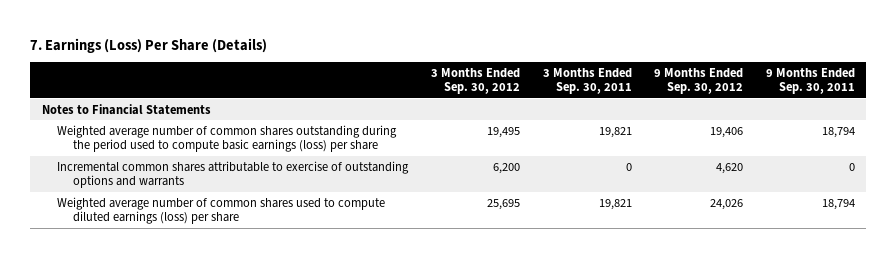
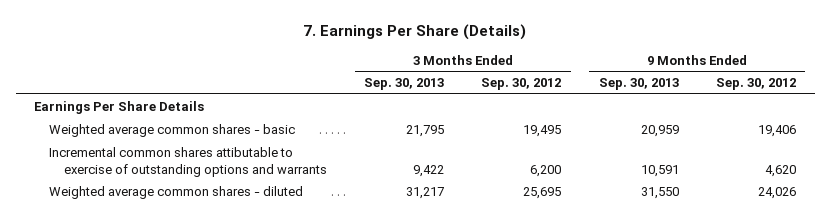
[30,37,268,53] 7. Earnings (Loss) Per Share (Details) -> [303,23,527,40] 7. Earnings Per Share (Details)
[542,67,632,95] 3 Months Ended Sep. 30, 2011 -> none
[765,67,855,95] 9 Months Ended Sep. 30, 2011 -> none
none -> [364,78,445,91] Sep. 30, 2013
none -> [598,78,679,91] Sep. 30, 2013
[41,103,211,115] Notes to Financial Statements -> none
none -> [34,100,205,114] Earnings Per Share Details
[57,124,398,153] Weighted average number of common shares outstanding during the period used to compute basic earnings (loss) per share -> [49,123,296,137] Weighted average common shares - basic
[57,160,410,189] Incremental common shares attributable to exercise of outstanding options and warrants -> [49,146,328,177] Incremental common shares attibutable to exercise of outstanding options and warrants
[57,196,386,225] Weighted average number of common shares used to compute diluted earnings (loss) per share -> [49,185,304,199] Weighted average common shares - diluted

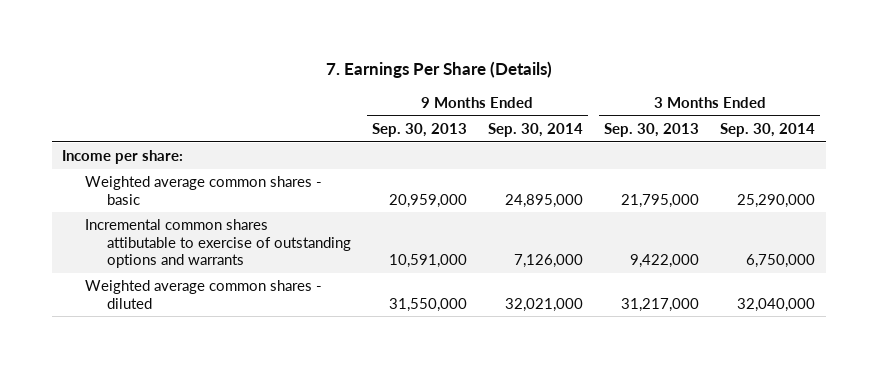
[481,78,562,91] Sep. 30, 2012 -> none
[715,78,796,91] Sep. 30, 2012 -> none
none -> [488,122,584,137] Sep. 30, 2014
none -> [720,122,816,137] Sep. 30, 2014
[34,100,205,114] Earnings Per Share Details -> none
none -> [62,150,184,165] Income per share:
[406,124,445,137] 21,795 -> [621,193,700,208] 21,795,000
[640,124,679,137] 20,959 -> [388,193,467,208] 20,959,000
[413,164,445,177] 9,422 -> [630,253,700,268] 9,422,000
[640,164,679,177] 10,591 -> [388,253,467,268] 10,591,000
[406,186,445,199] 31,217 -> [621,297,700,312] 31,217,000
[640,186,679,199] 31,550 -> [388,297,467,312] 31,550,000

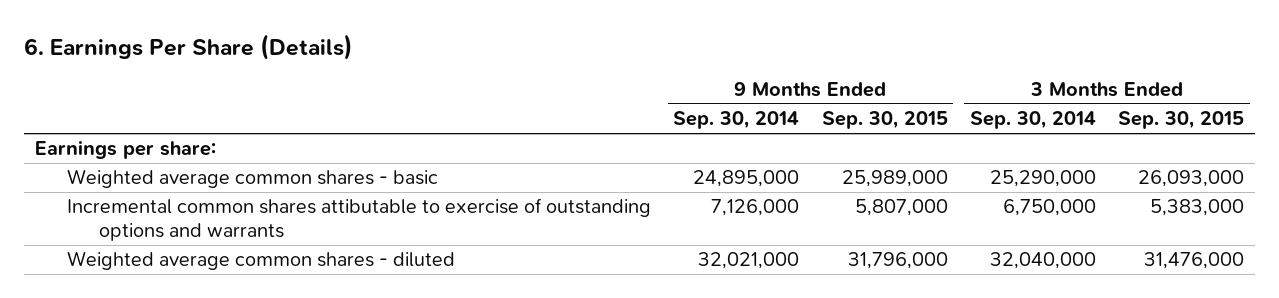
[325,60,552,78] 7. Earnings Per Share (Details) -> [24,33,354,60] 6. Earnings Per Share (Details)
[371,122,467,137] Sep. 30, 2013 -> none
[604,122,700,137] Sep. 30, 2013 -> none
none -> [821,111,948,130] Sep. 30, 2015
none -> [1118,111,1245,130] Sep. 30, 2015
[62,150,184,165] Income per share: -> [35,140,217,160] Earnings per share:

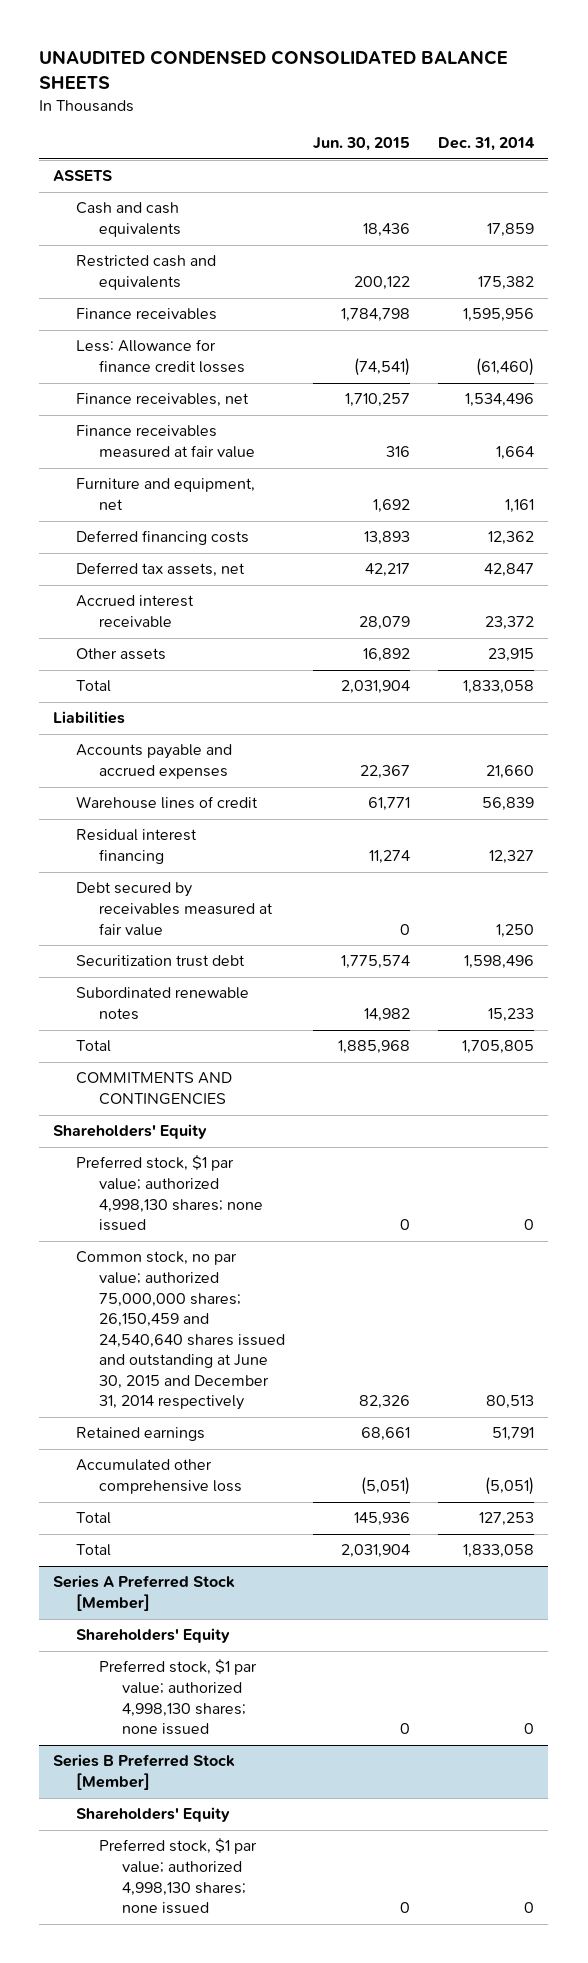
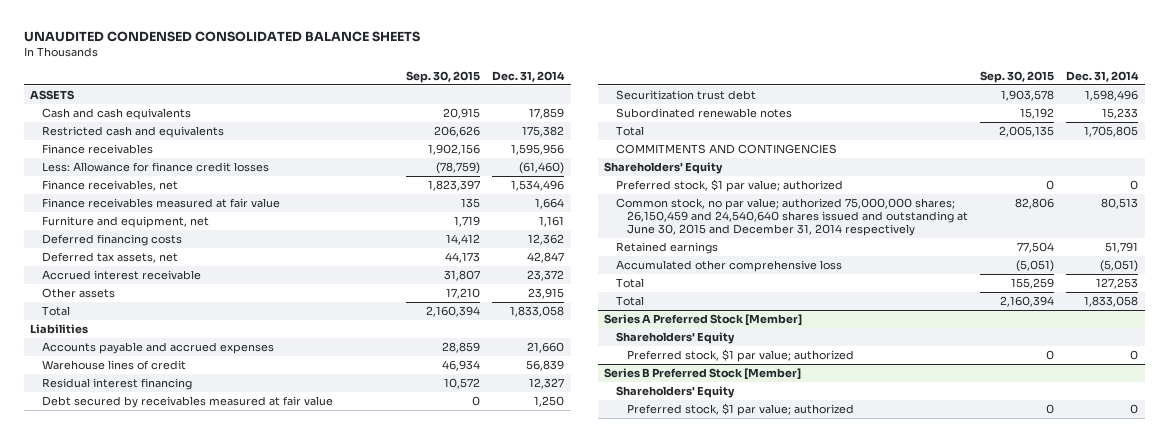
[313,137,411,152] Jun. 30, 2015 -> none
none -> [406,71,481,84] Sep. 30, 2015
[76,1155,263,1232] Preferred stock, $1 par value; authorized 4,998,130 shares; none issued -> [615,178,843,192] Preferred stock, $1 par value; authorized
[98,1659,257,1736] Preferred stock, $1 par value; authorized 4,998,130 shares; none issued -> [626,348,854,362] Preferred stock, $1 par value; authorized
[98,1838,257,1915] Preferred stock, $1 par value; authorized 4,998,130 shares; none issued -> [626,402,854,416] Preferred stock, $1 par value; authorized

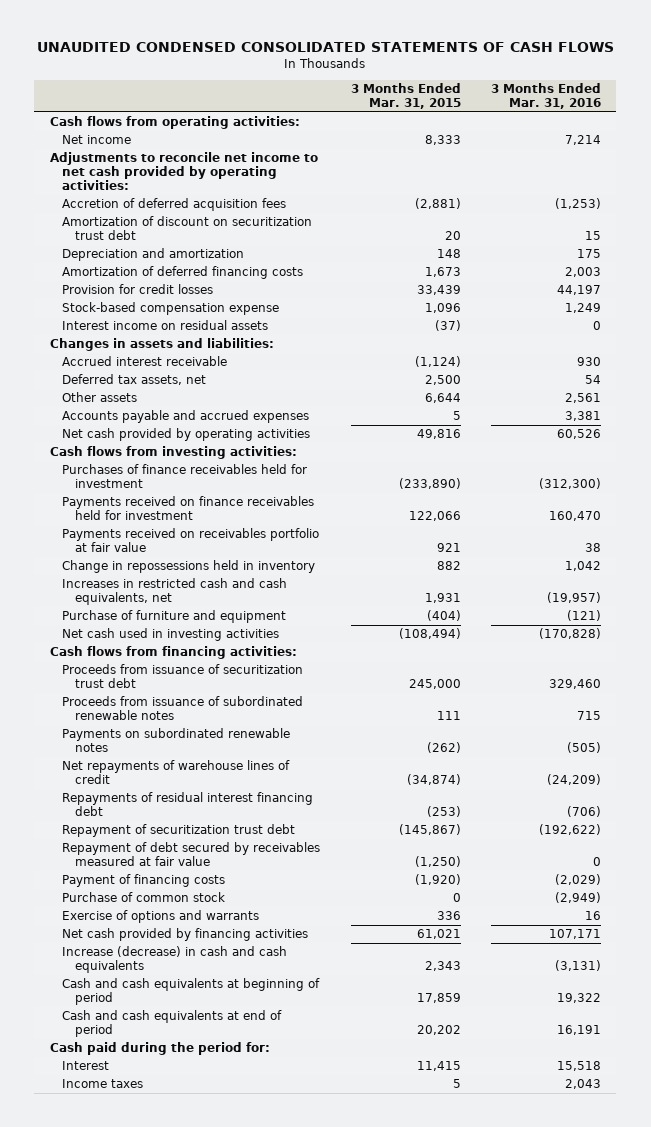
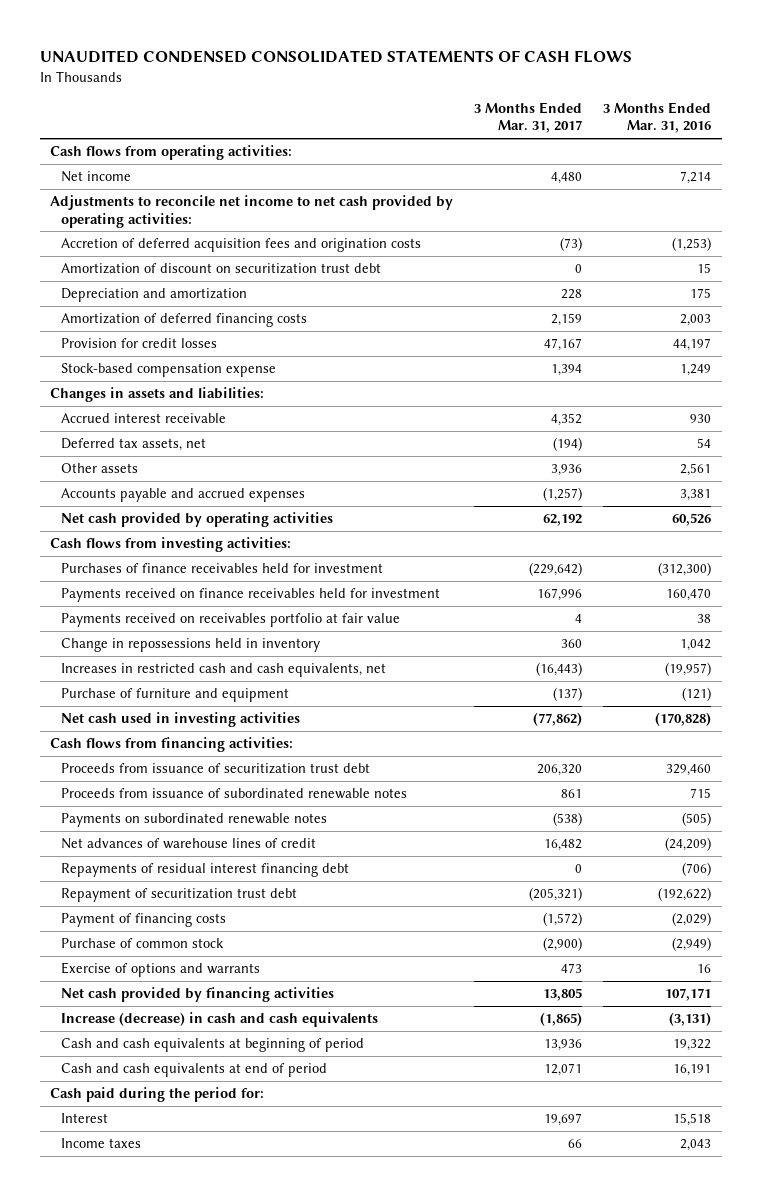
[350,83,461,110] 3 Months Ended Mar. 31, 2015 -> none
none -> [474,102,583,134] 3 Months Ended Mar. 31, 2017
[62,198,287,212] Accretion of deferred acquisition fees -> [60,238,421,253] Accretion of deferred acquisition fees and origination costs
[62,320,269,331] Interest income on residual assets -> none
[62,760,291,785] Net repayments of warehouse lines of credit -> [60,838,316,850] Net advances of warehouse lines of credit
[62,842,321,867] Repayment of debt secured by receivables measured at fair value -> none

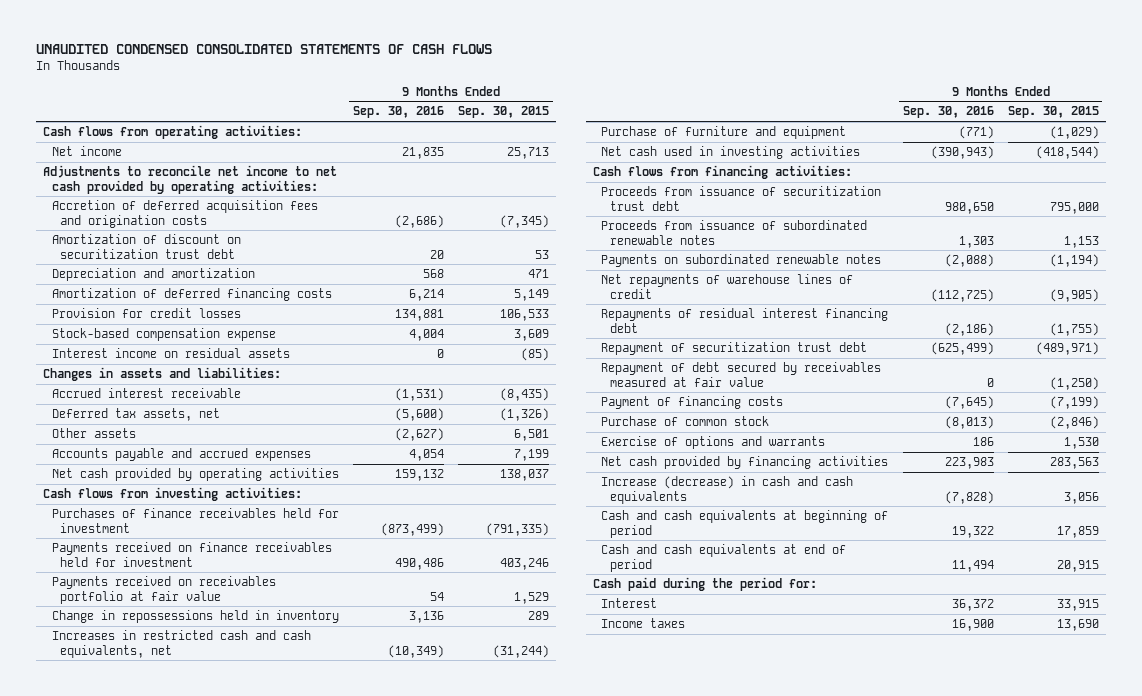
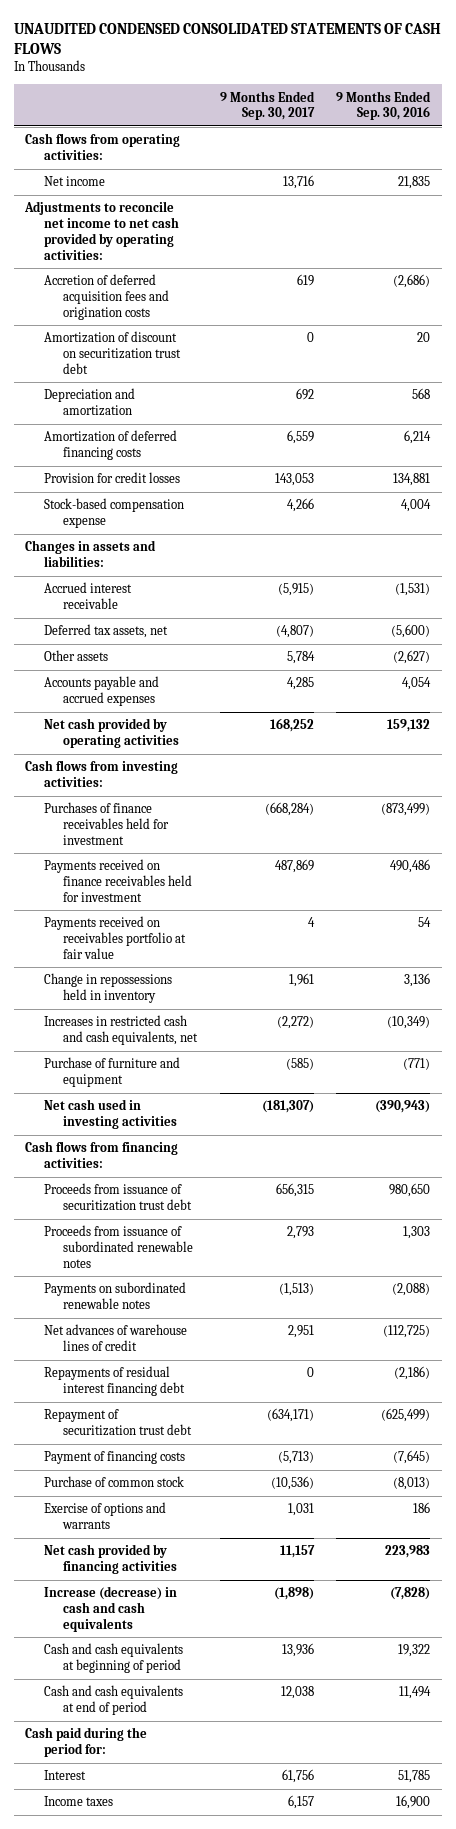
[458,106,550,119] Sep. 30, 2015 -> none
none -> [219,90,315,121] 9 Months Ended Sep. 30, 2017
[51,347,290,358] Interest income on residual assets -> none
[601,273,854,299] Net repayments of warehouse lines of credit -> [44,1324,188,1352] Net advances of warehouse lines of credit
[601,361,882,387] Repayment of debt secured by receivables measured at fair value -> none
[951,598,994,611] 36,372 -> [398,1770,431,1784] 51,785

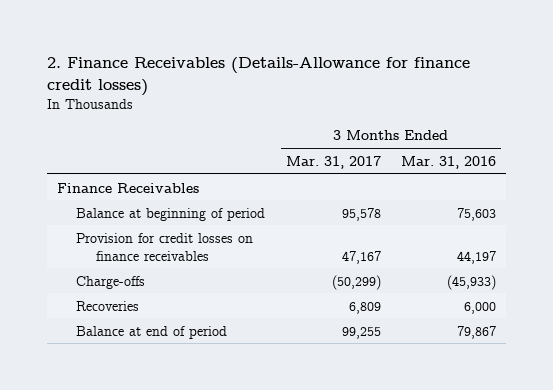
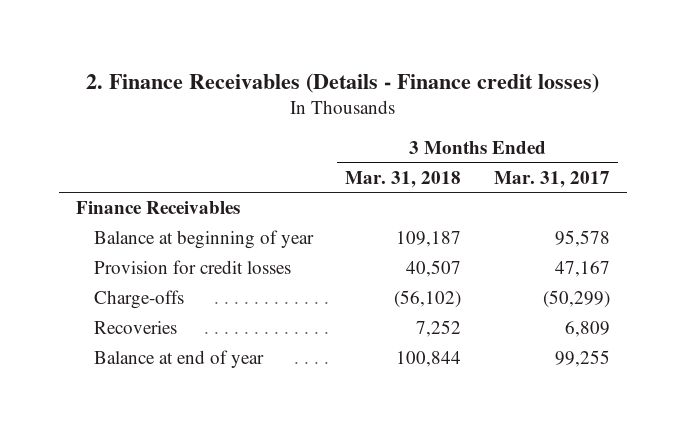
[46,57,470,96] 2. Finance Receivables (Details-Allowance for finance credit losses) -> [85,72,599,93] 2. Finance Receivables (Details - Finance credit losses)
[400,155,496,169] Mar. 31, 2016 -> none
none -> [345,170,462,188] Mar. 31, 2018
[76,207,266,221] Balance at beginning of period -> [93,230,314,250] Balance at beginning of year
[76,232,254,261] Provision for credit losses on finance receivables -> [93,260,291,275] Provision for credit losses
[76,325,228,339] Balance at end of period -> [93,350,264,369] Balance at end of year

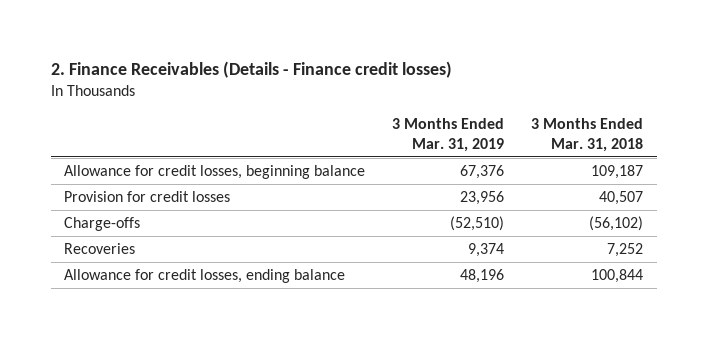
[494,170,611,188] Mar. 31, 2017 -> none
none -> [392,118,505,153] 3 Months Ended Mar. 31, 2019
[75,201,240,215] Finance Receivables -> none
[93,230,314,250] Balance at beginning of year -> [64,164,366,179] Allowance for credit losses, beginning balance
[93,350,264,369] Balance at end of year -> [64,268,346,283] Allowance for credit losses, ending balance

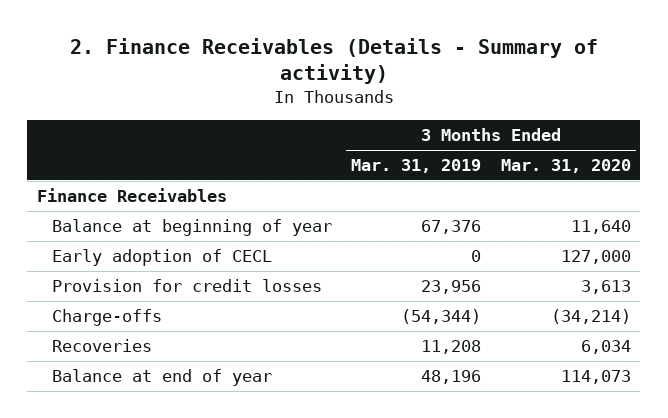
[50,60,452,78] 2. Finance Receivables (Details - Finance credit losses) -> [69,37,598,85] 2. Finance Receivables (Details - Summary of activity)
[531,118,644,153] 3 Months Ended Mar. 31, 2018 -> none
none -> [500,159,631,174] Mar. 31, 2020
none -> [36,188,227,203] Finance Receivables
[64,164,366,179] Allowance for credit losses, beginning balance -> [51,219,332,237] Balance at beginning of year
none -> [51,249,272,267] Early adoption of CECL
[450,215,505,231] (52,510) -> [401,309,482,325] (54,344)
[468,242,505,257] 9,374 -> [421,340,482,355] 11,208
[64,268,346,283] Allowance for credit losses, ending balance -> [51,369,272,387] Balance at end of year

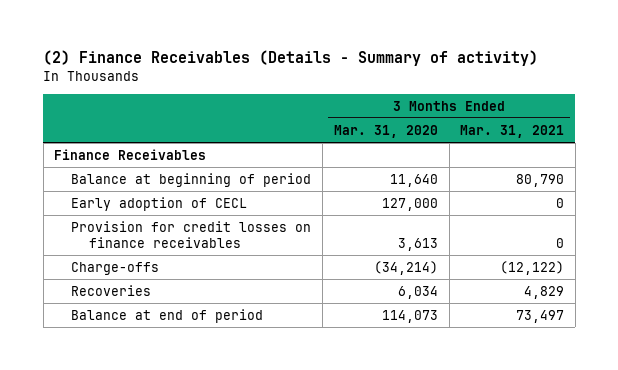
[69,37,598,85] 2. Finance Receivables (Details - Summary of activity) -> [43,50,539,67] (2) Finance Receivables (Details - Summary of activity)
[351,159,482,174] Mar. 31, 2019 -> none
none -> [460,124,565,138] Mar. 31, 2021
[51,219,332,237] Balance at beginning of year -> [71,172,312,187] Balance at beginning of period
[51,279,322,293] Provision for credit losses -> [71,220,312,248] Provision for credit losses on finance receivables
[51,369,272,387] Balance at end of year -> [71,308,264,323] Balance at end of period

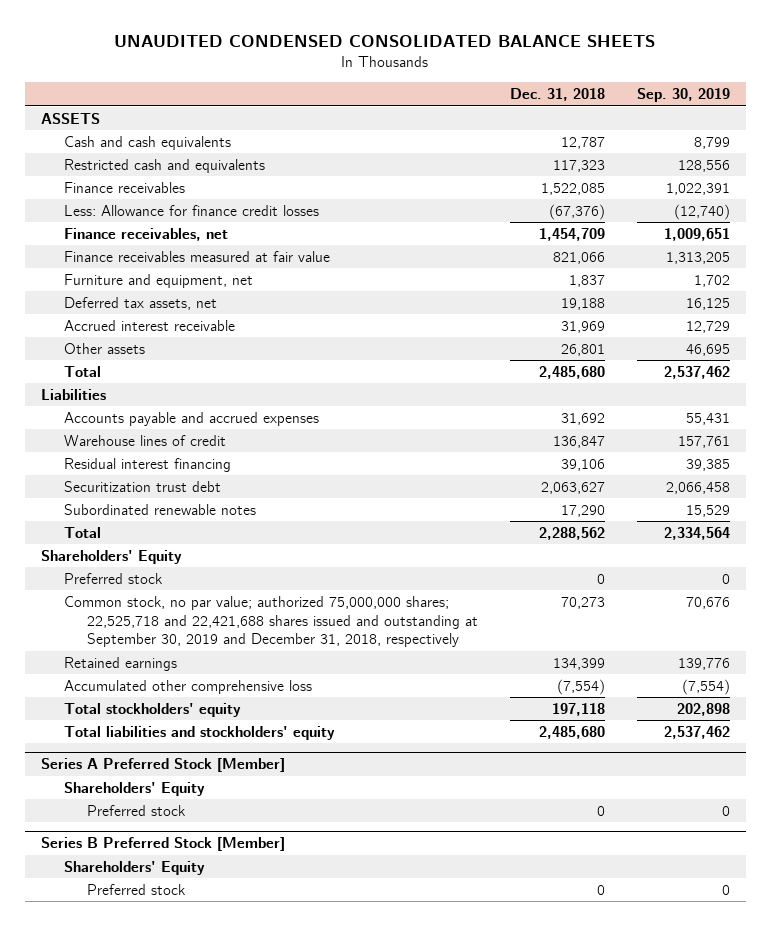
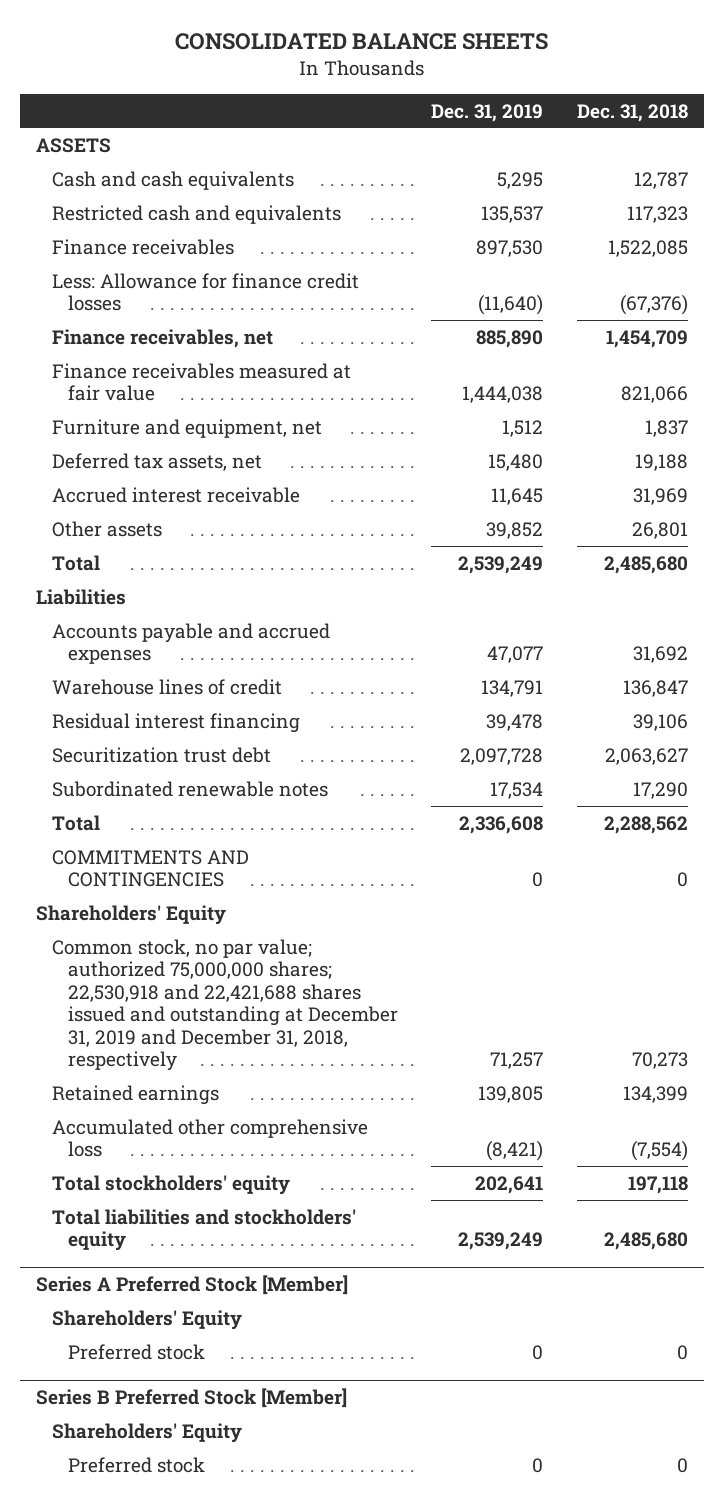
[114,35,656,48] UNAUDITED CONDENSED CONSOLIDATED BALANCE SHEETS -> [175,33,549,51] CONSOLIDATED BALANCE SHEETS
[637,88,731,103] Sep. 30, 2019 -> none
none -> [431,103,544,122] Dec. 31, 2019
none -> [52,849,250,888] COMMITMENTS AND CONTINGENCIES
[63,572,163,584] Preferred stock -> none
[63,595,479,648] Common stock, no par value; authorized 75,000,000 shares; 22,525,718 and 22,421,688 shares issued and outstanding at September 30, 2019 and December 31, 2018, respectively -> [52,938,399,1072] Common stock, no par value; authorized 75,000,000 shares; 22,530,918 and 22,421,688 shares issued and outstanding at December 31, 2019 and December 31, 2018, respectively

